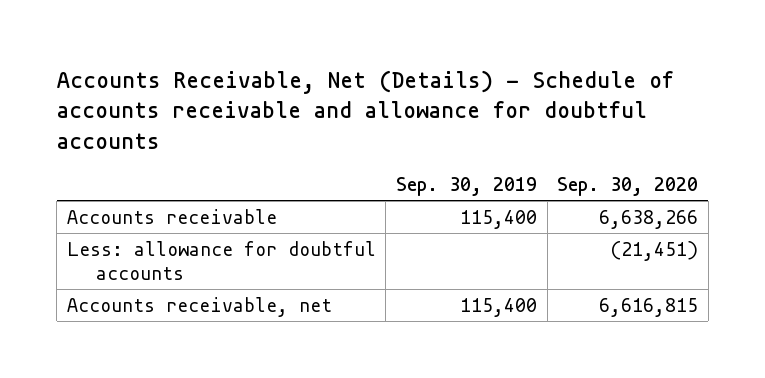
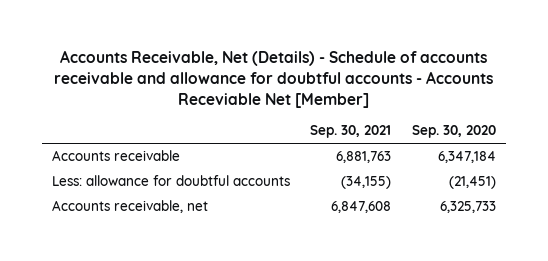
[56,69,674,149] Accounts Receivable, Net (Details) - Schedule of accounts receivable and allowance for doubtful accounts -> [53,49,493,108] Accounts Receivable, Net (Details) - Schedule of accounts receivable and allowance for doubtful accounts - Accounts Receviable Net [Member]
[396,177,538,197] Sep. 30, 2019 -> none
none -> [310,125,392,139] Sep. 30, 2021
[599,209,699,229] 6,638,266 -> [437,151,496,164] 6,347,184
[599,297,699,317] 6,616,815 -> [439,201,496,214] 6,325,733

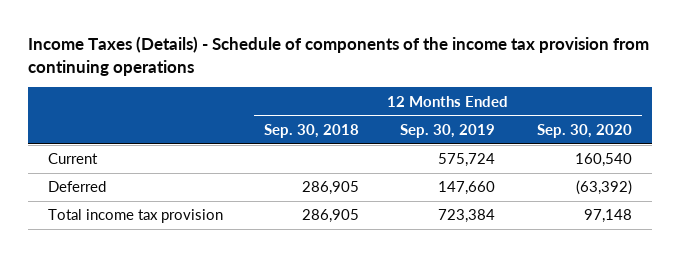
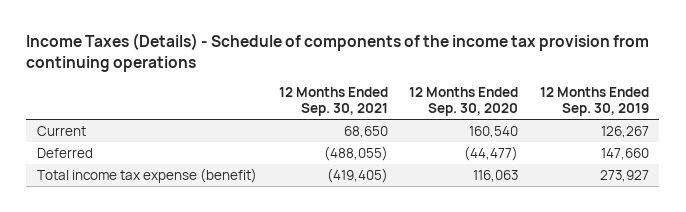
[264,123,360,138] Sep. 30, 2018 -> none
none -> [278,87,388,116] 12 Months Ended Sep. 30, 2021
[438,153,496,168] 575,724 -> [600,126,649,139] 126,267
[575,180,632,196] (63,392) -> [464,146,519,162] (44,477)
[48,209,224,224] Total income tax provision -> [37,168,258,184] Total income tax expense (benefit)
[438,209,496,224] 723,384 -> [599,170,649,183] 273,927
[583,209,632,224] 97,148 -> [473,170,519,183] 116,063

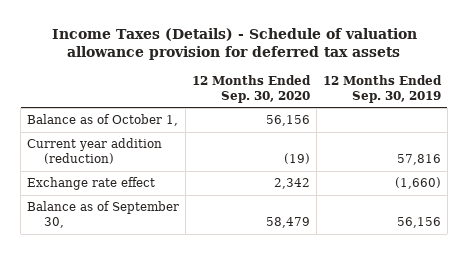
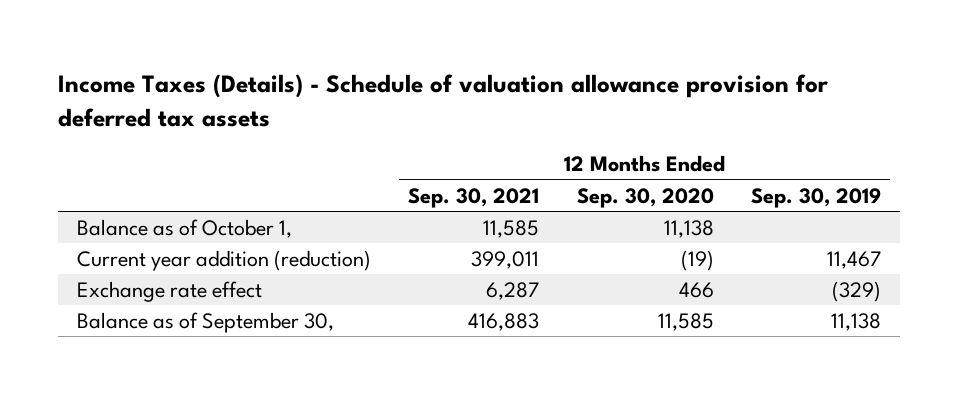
none -> [408,187,540,208] Sep. 30, 2021
[265,115,310,127] 56,156 -> [663,219,714,238] 11,138
[396,154,441,166] 57,816 -> [827,250,882,269] 11,467
[273,178,310,190] 2,342 -> [678,281,714,298] 466
[394,177,441,190] (1,660) -> [832,280,882,302] (329)
[265,217,310,229] 58,479 -> [657,312,714,331] 11,585
[396,217,441,229] 56,156 -> [831,312,882,331] 11,138

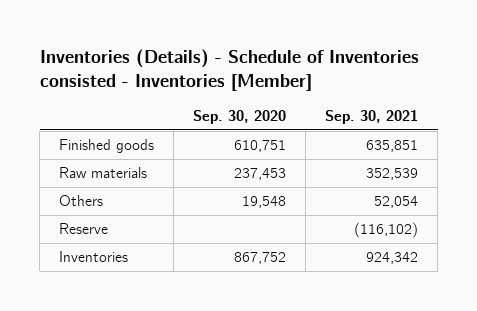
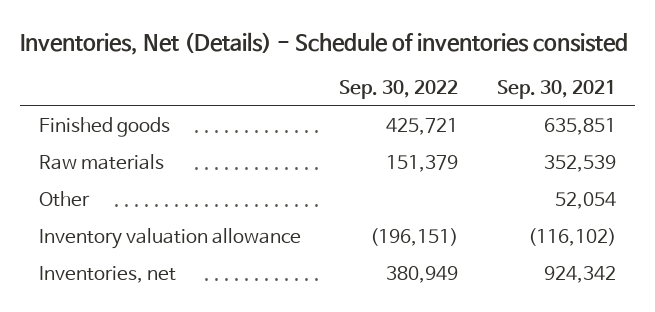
[39,49,419,91] Inventories (Details) - Schedule of Inventories consisted - Inventories [Member] -> [20,31,629,55] Inventories, Net (Details) - Schedule of inventories consisted
[193,109,287,124] Sep. 30, 2020 -> none
none -> [339,80,459,100] Sep. 30, 2022
[59,195,104,207] Others -> [39,191,91,208] Other
[59,223,109,235] Reserve -> [39,228,302,250] Inventory valuation allowance
[59,251,129,263] Inventories -> [39,266,177,284] Inventories, net

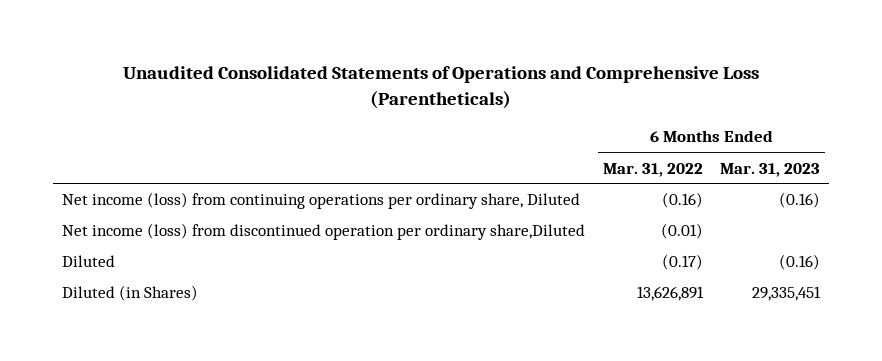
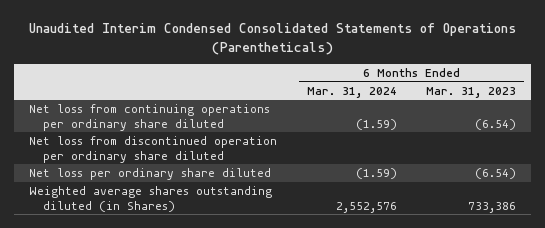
[123,65,760,109] Unaudited Consolidated Statements of Operations and Comprehensive Loss (Parentheticals) -> [28,22,516,55] Unaudited Interim Condensed Consolidated Statements of Operations (Parentheticals)
[602,162,703,177] Mar. 31, 2022 -> none
none -> [306,86,397,98] Mar. 31, 2024
[61,255,115,268] Diluted -> none
[61,192,580,210] Net income (loss) from continuing operations per ordinary share, Diluted -> [28,104,270,131] Net loss from continuing operations per ordinary share diluted
[779,192,821,209] (0.16) -> [475,118,517,130] (6.54)
[61,223,585,241] Net income (loss) from discontinued operation per ordinary share,Diluted -> [28,136,277,163] Net loss from discontinued operation per ordinary share diluted
none -> [28,168,271,181] Net loss per ordinary share diluted
[61,285,198,302] Diluted (in Shares) -> [28,186,272,212] Weighted average shares outstanding diluted (in Shares)
[752,286,822,302] 29,335,451 -> [468,201,517,213] 733,386

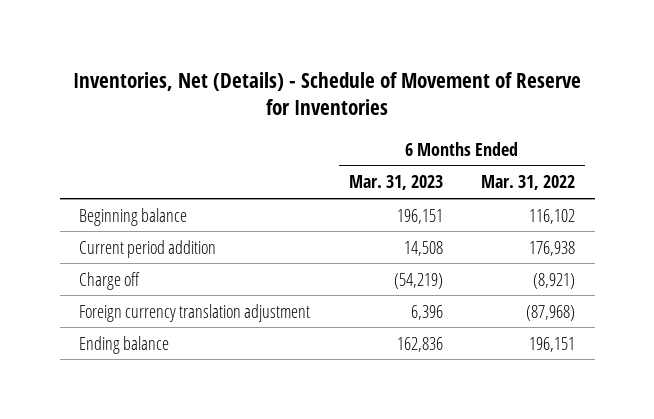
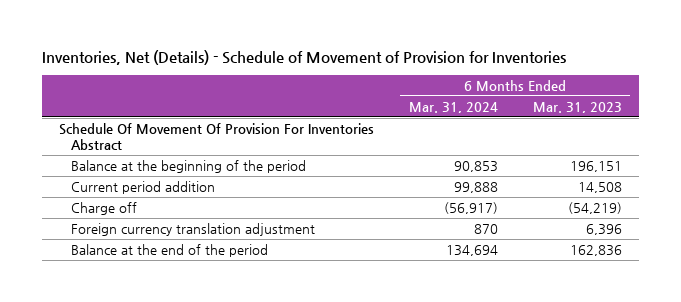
[73,71,582,116] Inventories, Net (Details) - Schedule of Movement of Reserve for Inventories -> [42,50,567,66] Inventories, Net (Details) - Schedule of Movement of Provision for Inventories
[481,175,576,191] Mar. 31, 2022 -> none
none -> [409,101,499,113] Mar. 31, 2024
none -> [59,122,375,151] Schedule Of Movement Of Provision For Inventories Abstract
[79,207,188,226] Beginning balance -> [71,159,307,173] Balance at the beginning of the period
[79,335,170,354] Ending balance -> [71,243,269,257] Balance at the end of the period

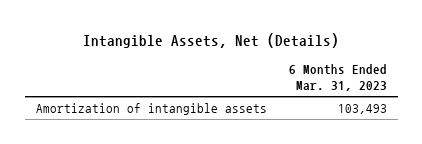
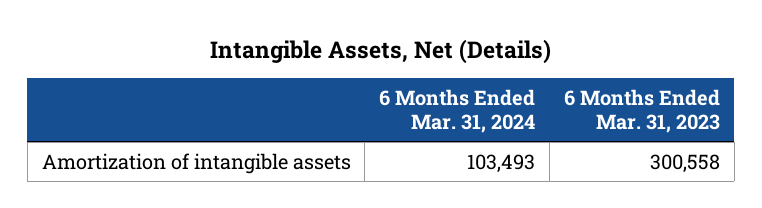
none -> [379,89,536,133] 6 Months Ended Mar. 31, 2024
[337,104,387,115] 103,493 -> [649,153,720,173] 300,558

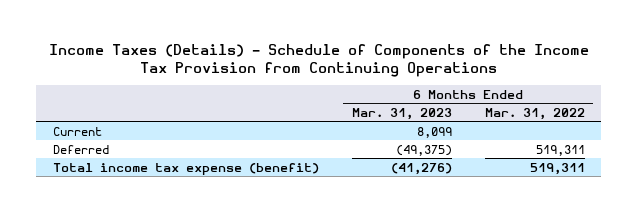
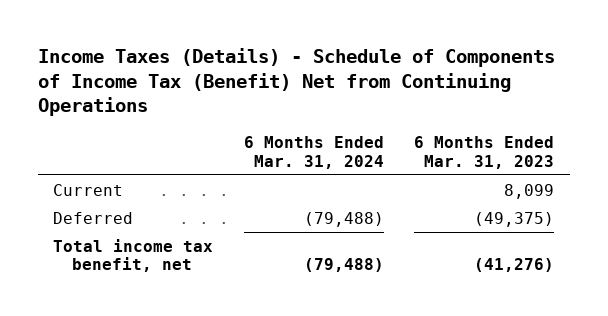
[48,43,589,78] Income Taxes (Details) - Schedule of Components of the Income Tax Provision from Continuing Operations -> [38,48,556,117] Income Taxes (Details) - Schedule of Components of Income Tax (Benefit) Net from Continuing Operations
[484,107,585,120] Mar. 31, 2022 -> none
none -> [243,136,384,169] 6 Months Ended Mar. 31, 2024
[52,162,319,175] Total income tax expense (benefit) -> [53,238,214,273] Total income tax benefit, net

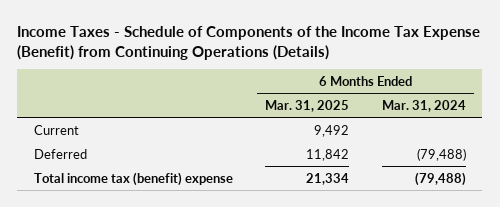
[38,48,556,117] Income Taxes (Details) - Schedule of Components of Income Tax (Benefit) Net from Continuing Operations -> [17,26,481,60] Income Taxes - Schedule of Components of the Income Tax Expense (Benefit) from Continuing Operations (Details)
[414,136,555,169] 6 Months Ended Mar. 31, 2023 -> none
none -> [265,99,350,112] Mar. 31, 2025
[53,238,214,273] Total income tax benefit, net -> [33,171,233,186] Total income tax (benefit) expense

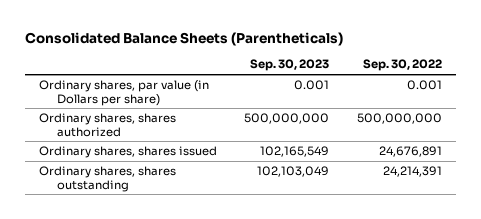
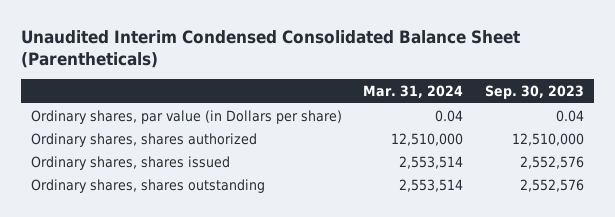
[24,31,343,46] Consolidated Balance Sheets (Parentheticals) -> [20,29,520,68] Unaudited Interim Condensed Consolidated Balance Sheet (Parentheticals)
[363,59,443,72] Sep. 30, 2022 -> none
none -> [363,85,464,99] Mar. 31, 2024
[294,80,330,91] 0.001 -> [555,109,584,122] 0.04
[244,113,330,125] 500,000,000 -> [511,132,584,146] 12,510,000
[260,146,330,158] 102,165,549 -> [519,155,584,169] 2,552,576
[257,166,330,178] 102,103,049 -> [519,178,584,192] 2,552,576

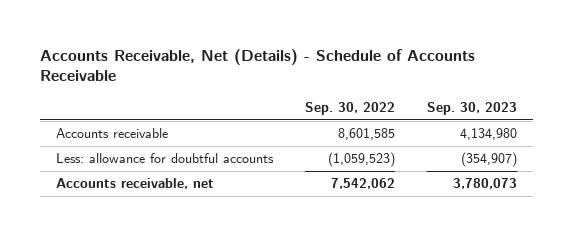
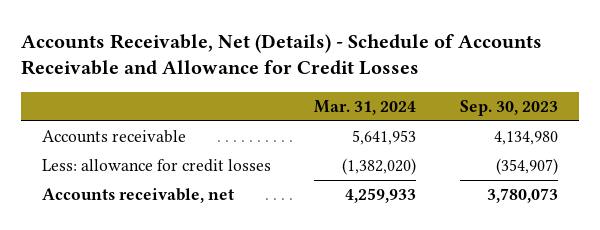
[39,48,475,82] Accounts Receivable, Net (Details) - Schedule of Accounts Receivable -> [20,33,542,76] Accounts Receivable, Net (Details) - Schedule of Accounts Receivable and Allowance for Credit Losses
[304,102,395,116] Sep. 30, 2022 -> none
none -> [314,99,417,115] Mar. 31, 2024
[55,153,274,164] Less: allowance for doubtful accounts -> [42,159,272,173] Less: allowance for credit losses

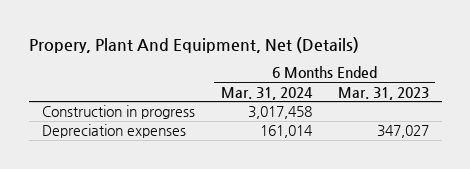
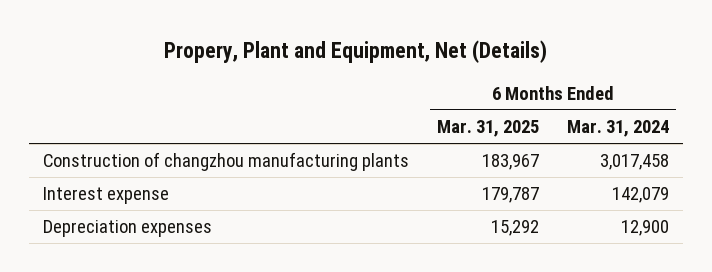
[28,36,359,53] Propery, Plant And Equipment, Net (Details) -> [163,39,547,63] Propery, Plant and Equipment, Net (Details)
[337,86,429,100] Mar. 31, 2023 -> none
none -> [436,120,539,138] Mar. 31, 2025
[41,105,195,120] Construction in progress -> [42,152,409,172] Construction of changzhou manufacturing plants
none -> [42,187,169,205] Interest expense
[259,125,313,139] 161,014 -> [620,220,669,237] 12,900

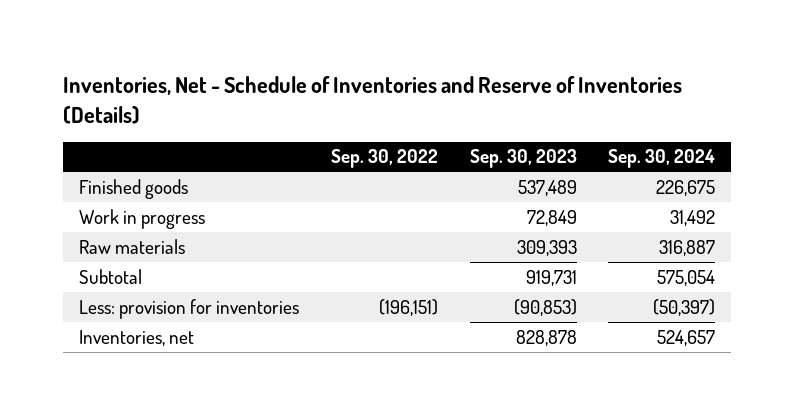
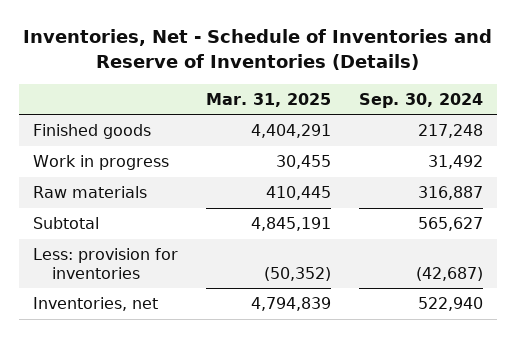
[330,149,438,169] Sep. 30, 2022 -> none
[469,149,577,169] Sep. 30, 2023 -> none
none -> [205,92,331,107] Mar. 31, 2025
[656,179,716,196] 226,675 -> [417,124,483,139] 217,248
[657,269,716,286] 575,054 -> [417,217,483,232] 565,627
[653,298,716,316] (50,397) -> [415,266,483,281] (42,687)
[657,329,716,346] 524,657 -> [417,297,483,312] 522,940

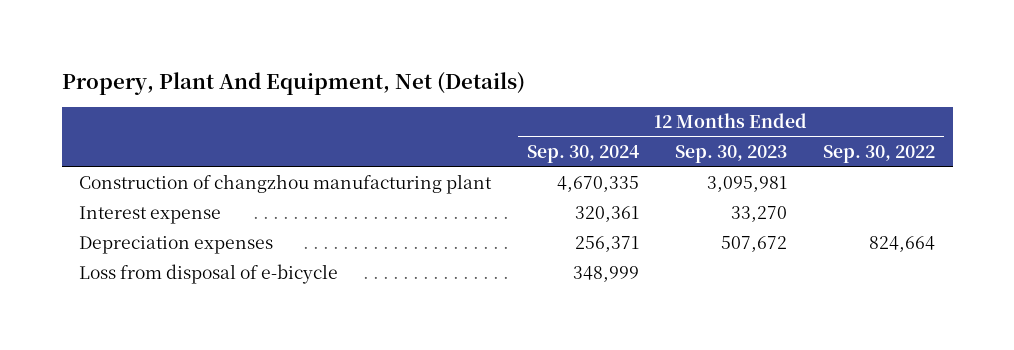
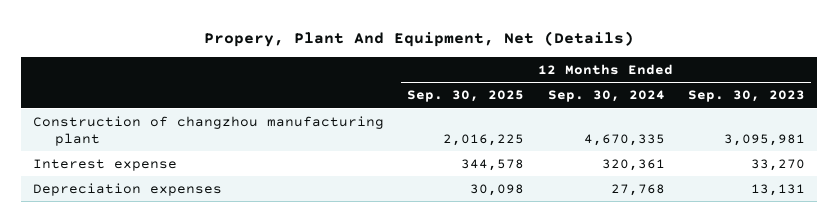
[822,145,935,164] Sep. 30, 2022 -> none
none -> [407,90,525,103] Sep. 30, 2025
[79,264,339,285] Loss from disposal of e-bicycle -> none
[575,236,640,253] 256,371 -> [610,183,665,196] 27,768
[721,236,788,253] 507,672 -> [751,183,806,196] 13,131

